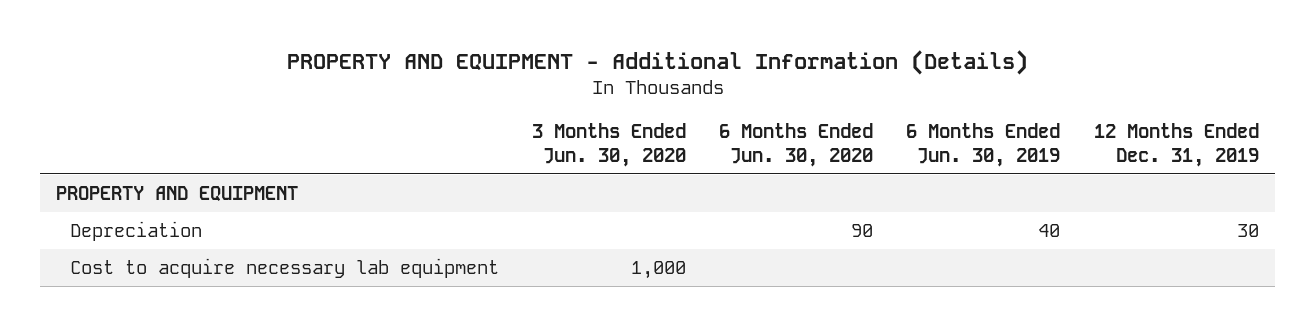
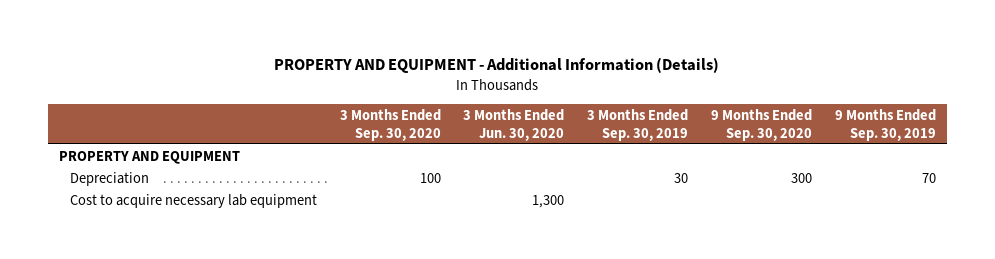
[719,123,874,168] 6 Months Ended Jun. 30, 2020 -> none
[906,123,1061,168] 6 Months Ended Jun. 30, 2019 -> none
[1093,123,1259,168] 12 Months Ended Dec. 31, 2019 -> none
none -> [339,108,441,141] 3 Months Ended Sep. 30, 2020
none -> [587,108,689,141] 3 Months Ended Sep. 30, 2019
none -> [711,108,813,141] 9 Months Ended Sep. 30, 2020
none -> [834,108,936,141] 9 Months Ended Sep. 30, 2019
[630,260,686,279] 1,000 -> [532,194,565,208] 1,300

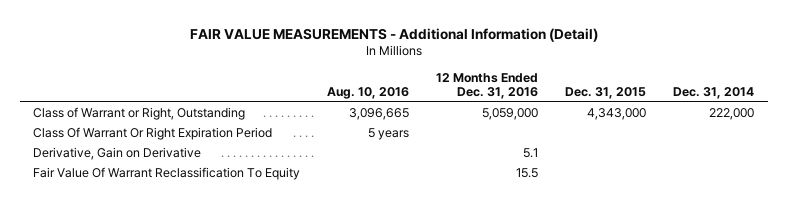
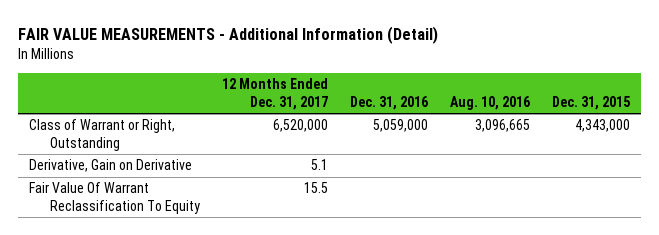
[436,72,539,100] 12 Months Ended Dec. 31, 2016 -> none
[673,87,755,100] Dec. 31, 2014 -> none
none -> [221,78,328,111] 12 Months Ended Dec. 31, 2017
none -> [350,96,429,111] Dec. 31, 2016
[33,127,273,141] Class Of Warrant Or Right Expiration Period -> none

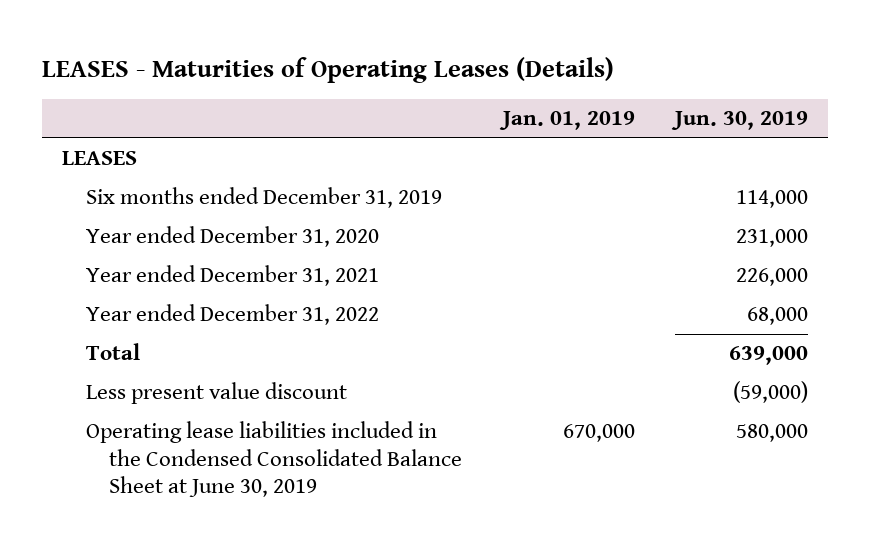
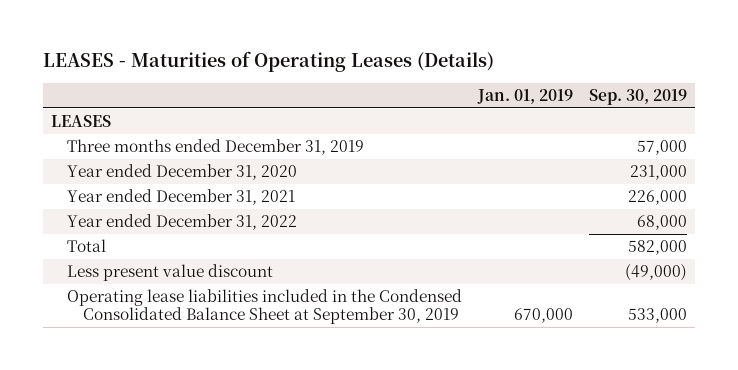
[671,111,809,131] Jun. 30, 2019 -> none
none -> [588,88,687,105] Sep. 30, 2019
[85,187,442,209] Six months ended December 31, 2019 -> [67,139,365,156] Three months ended December 31, 2019
[85,421,463,498] Operating lease liabilities included in the Condensed Consolidated Balance Sheet at June 30, 2019 -> [67,289,463,325] Operating lease liabilities included in the Condensed Consolidated Balance Sheet at September 30, 2019

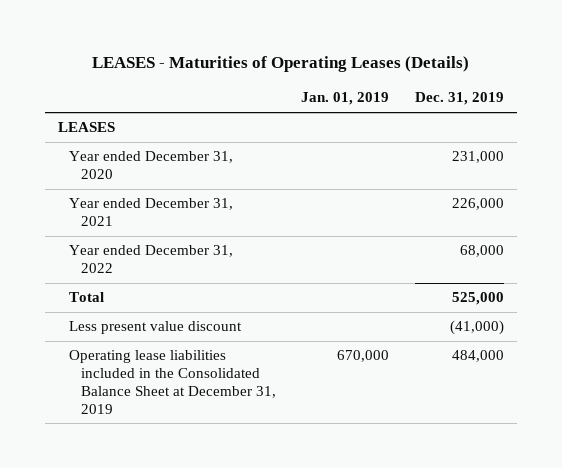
[588,88,687,105] Sep. 30, 2019 -> none
none -> [415,92,505,106] Dec. 31, 2019
[67,139,365,156] Three months ended December 31, 2019 -> none
[67,289,463,325] Operating lease liabilities included in the Condensed Consolidated Balance Sheet at September 30, 2019 -> [69,350,276,414] Operating lease liabilities included in the Consolidated Balance Sheet at December 31, 2019

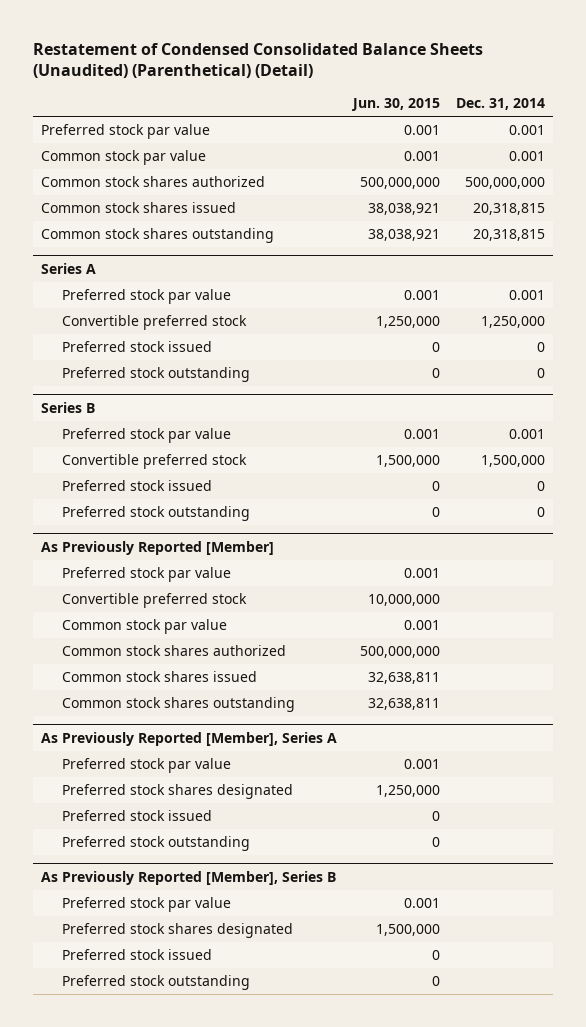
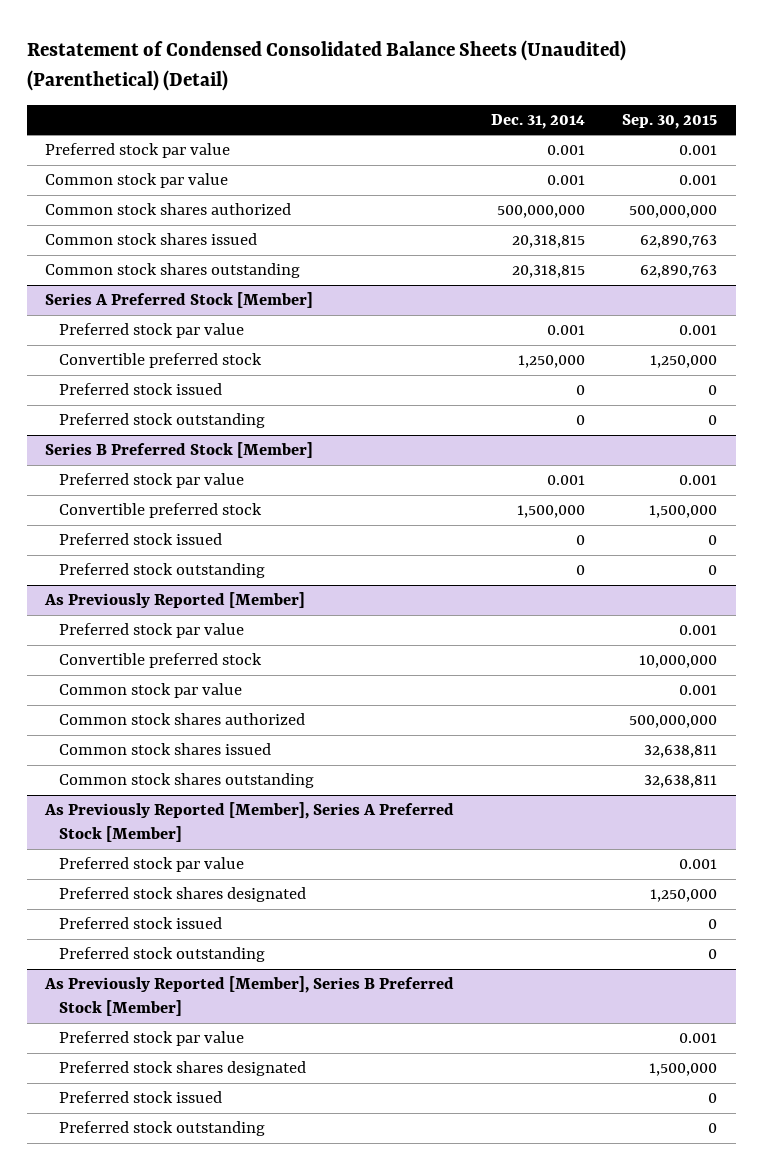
[350,97,440,111] Jun. 30, 2015 -> none
none -> [622,114,718,130] Sep. 30, 2015
[41,262,97,274] Series A -> [45,292,314,309] Series A Preferred Stock [Member]
[41,401,96,413] Series B -> [45,442,314,459] Series B Preferred Stock [Member]
[41,731,338,746] As Previously Reported [Member], Series A -> [44,802,455,843] As Previously Reported [Member], Series A Preferred Stock [Member]
[41,870,337,885] As Previously Reported [Member], Series B -> [44,976,455,1017] As Previously Reported [Member], Series B Preferred Stock [Member]

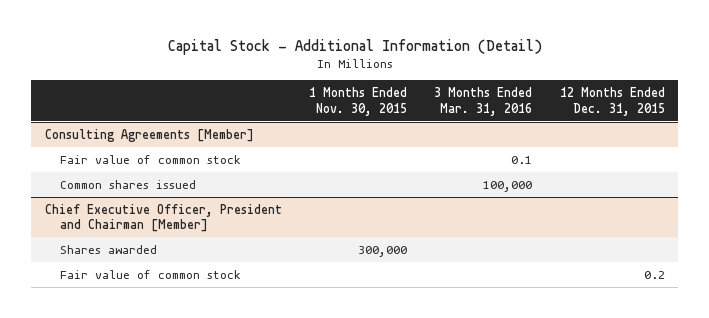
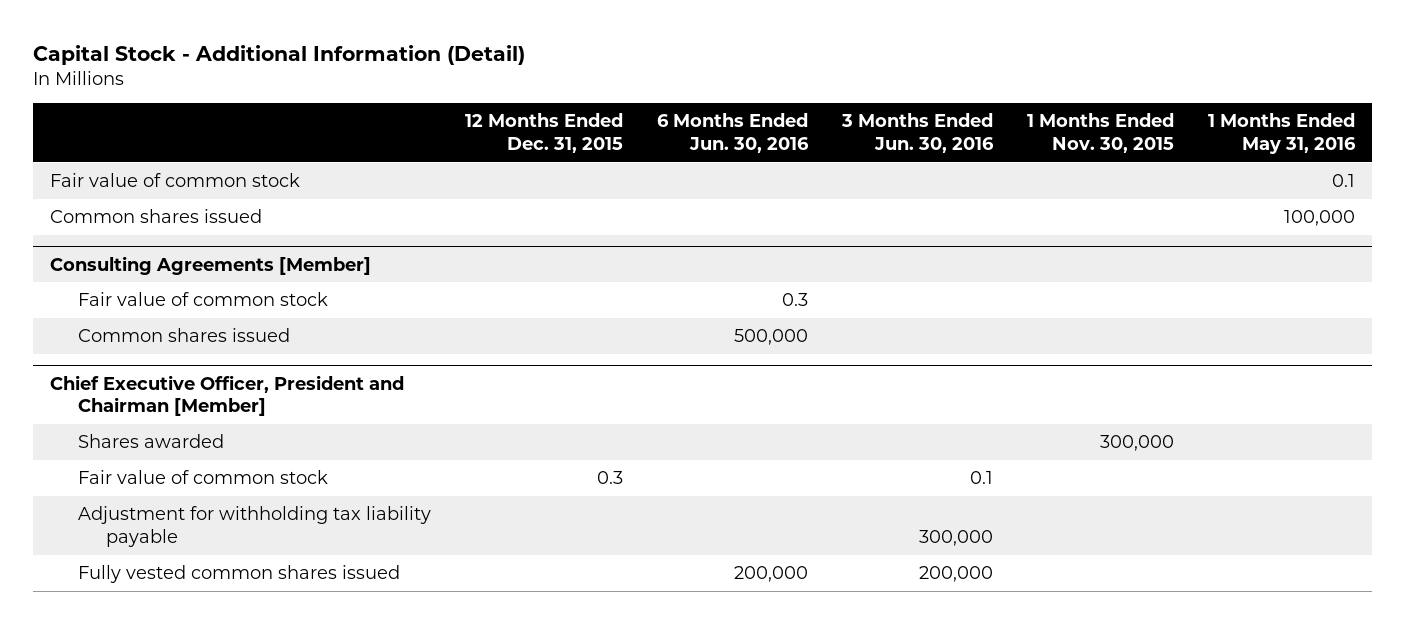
[434,87,533,116] 3 Months Ended Mar. 31, 2016 -> none
none -> [657,113,810,153] 6 Months Ended Jun. 30, 2016
none -> [841,113,995,153] 3 Months Ended Jun. 30, 2016
none -> [1208,113,1357,154] 1 Months Ended May 31, 2016
none -> [49,173,300,188] Fair value of common stock
none -> [49,209,262,224] Common shares issued
[643,270,665,279] 0.2 -> [597,471,624,485] 0.3
none -> [78,506,432,548] Adjustment for withholding tax liability payable
none -> [78,565,401,584] Fully vested common shares issued

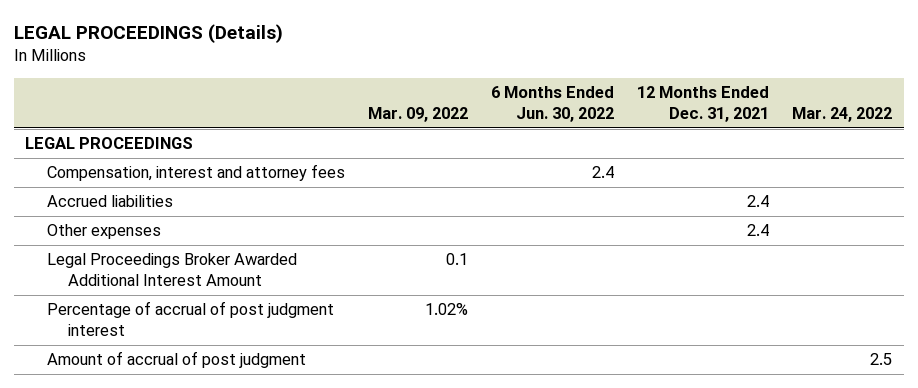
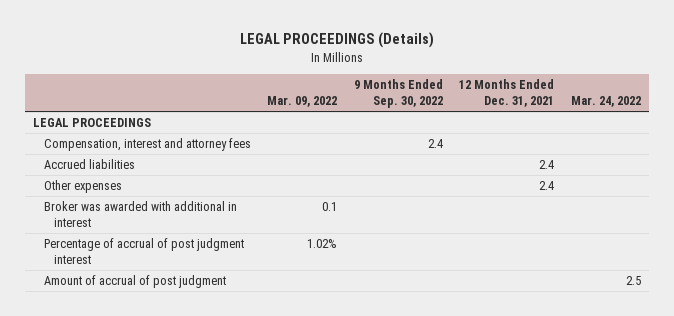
[491,85,615,122] 6 Months Ended Jun. 30, 2022 -> none
none -> [353,79,443,109] 9 Months Ended Sep. 30, 2022
[46,253,297,287] Legal Proceedings Broker Awarded Additional Interest Amount -> [43,200,237,228] Broker was awarded with additional in interest

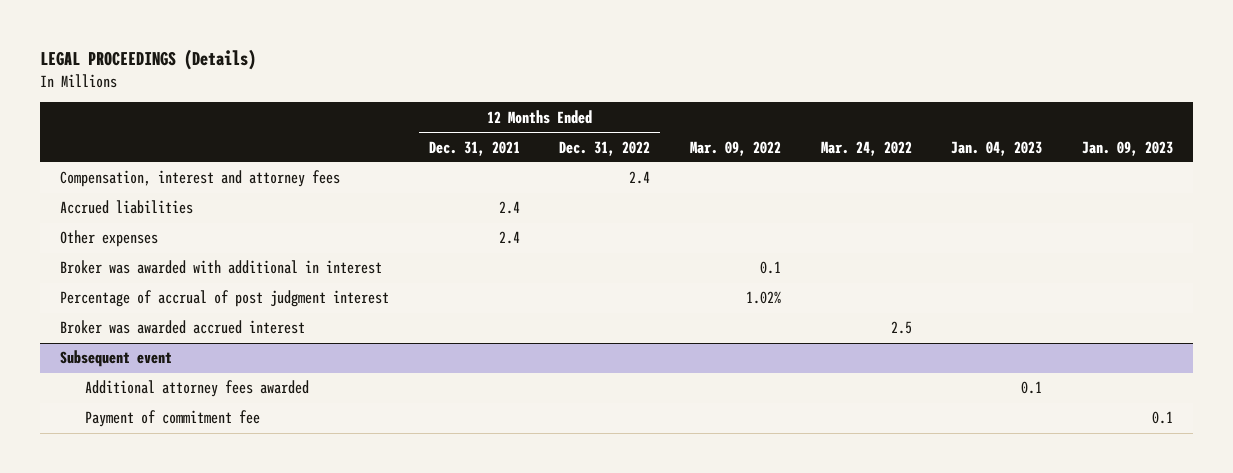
[353,79,443,109] 9 Months Ended Sep. 30, 2022 -> none
none -> [559,140,651,156] Dec. 31, 2022
none -> [951,140,1043,156] Jan. 04, 2023
none -> [1082,140,1174,156] Jan. 09, 2023
[32,117,151,127] LEGAL PROCEEDINGS -> none
[43,274,226,288] Amount of accrual of post judgment -> none
none -> [60,320,306,335] Broker was awarded accrued interest
none -> [60,350,173,368] Subsequent event
none -> [84,380,309,398] Additional attorney fees awarded
none -> [84,410,260,428] Payment of commitment fee

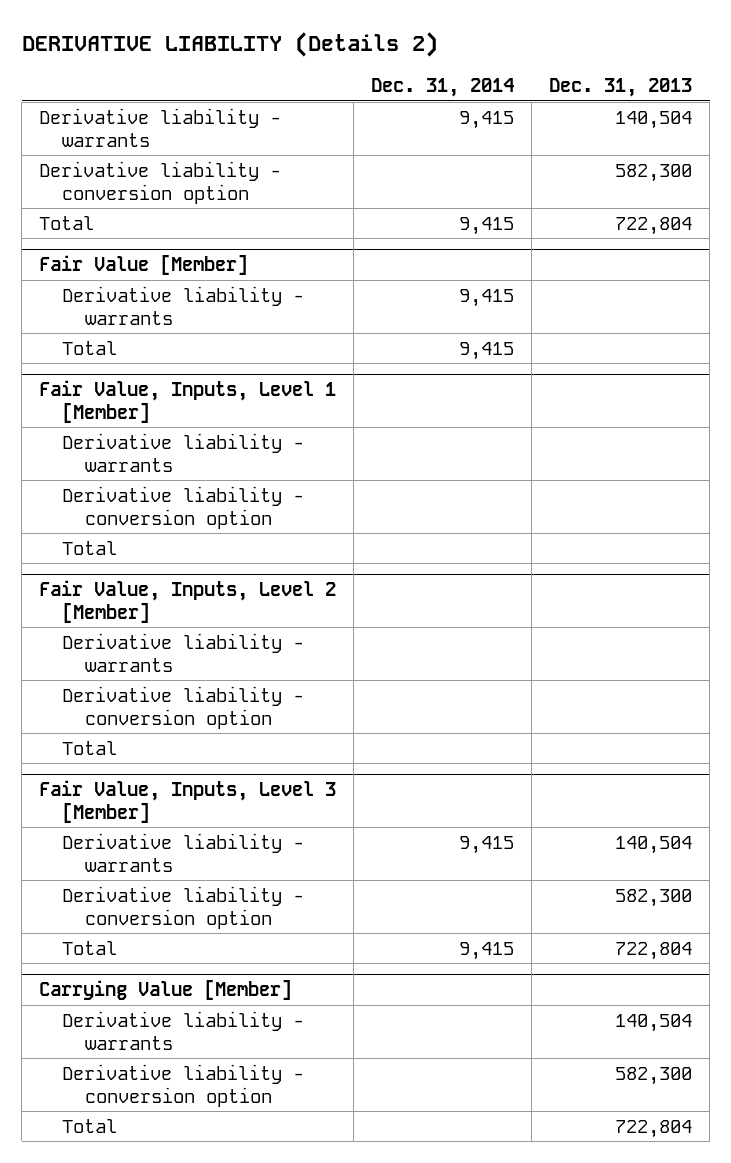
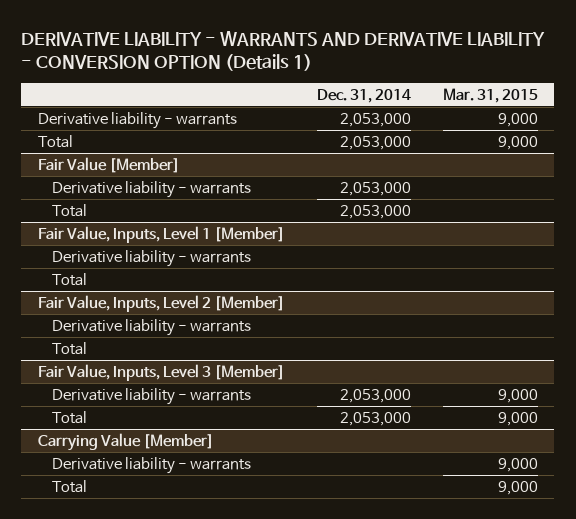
[21,32,438,58] DERIVATIVE LIABILITY (Details 2) -> [21,30,546,72] DERIVATIVE LIABILITY - WARRANTS AND DERIVATIVE LIABILITY - CONVERSION OPTION (Details 1)
[549,78,693,98] Dec. 31, 2013 -> none
none -> [443,87,539,103] Mar. 31, 2015
[39,160,282,204] Derivative liability - conversion option -> none
[459,110,515,129] 9,415 -> [339,112,411,127] 2,053,000
[459,216,515,235] 9,415 -> [339,135,411,150] 2,053,000
[459,288,515,307] 9,415 -> [339,181,411,196] 2,053,000
[459,341,515,360] 9,415 -> [339,204,411,219] 2,053,000
[61,485,304,529] Derivative liability - conversion option -> none
[61,685,304,729] Derivative liability - conversion option -> none
[61,885,304,929] Derivative liability - conversion option -> none
[459,835,515,854] 9,415 -> [339,388,411,403] 2,053,000
[459,941,515,960] 9,415 -> [339,411,411,426] 2,053,000
[61,1063,304,1107] Derivative liability - conversion option -> none

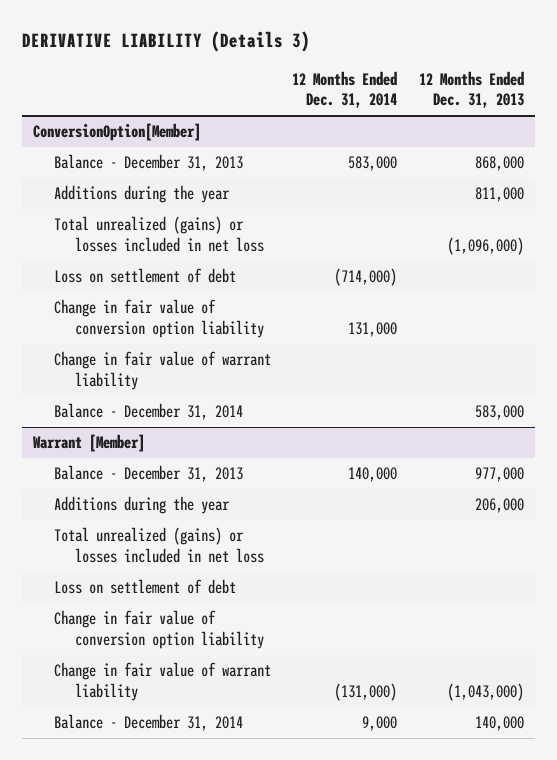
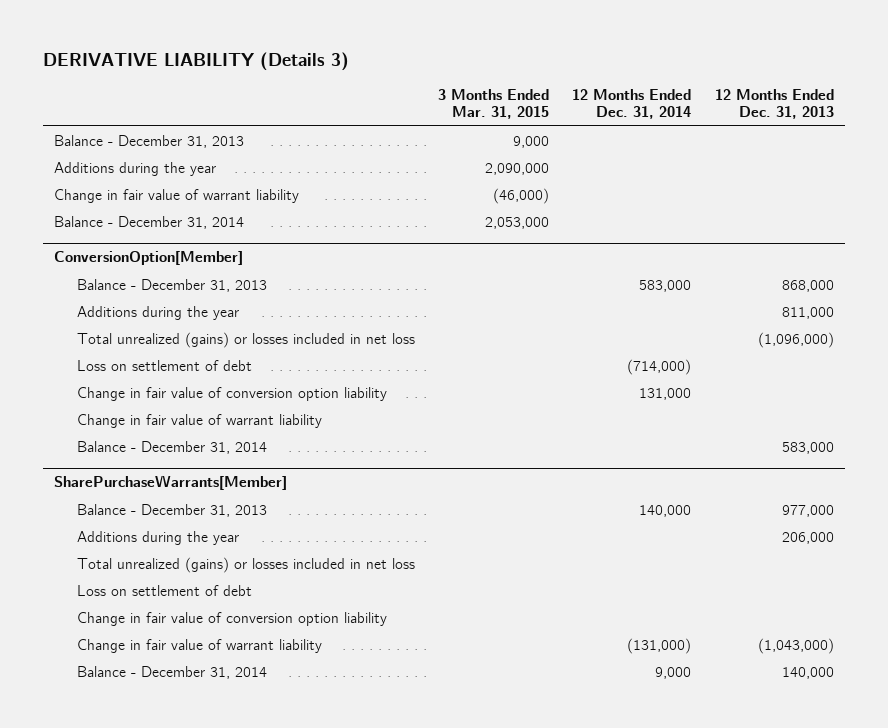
none -> [438,88,550,120] 3 Months Ended Mar. 31, 2015
none -> [54,134,245,148] Balance - December 31, 2013
none -> [54,161,217,176] Additions during the year
none -> [54,188,300,203] Change in fair value of warrant liability
none -> [54,215,245,229] Balance - December 31, 2014
[32,434,145,453] Warrant [Member] -> [54,475,288,491] SharePurchaseWarrants[Member]

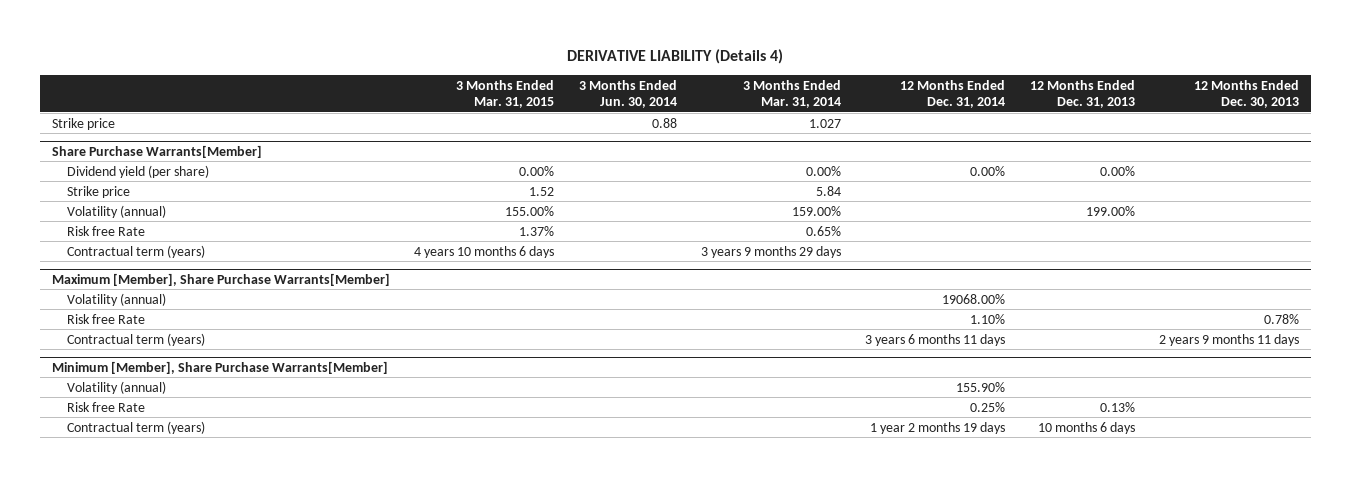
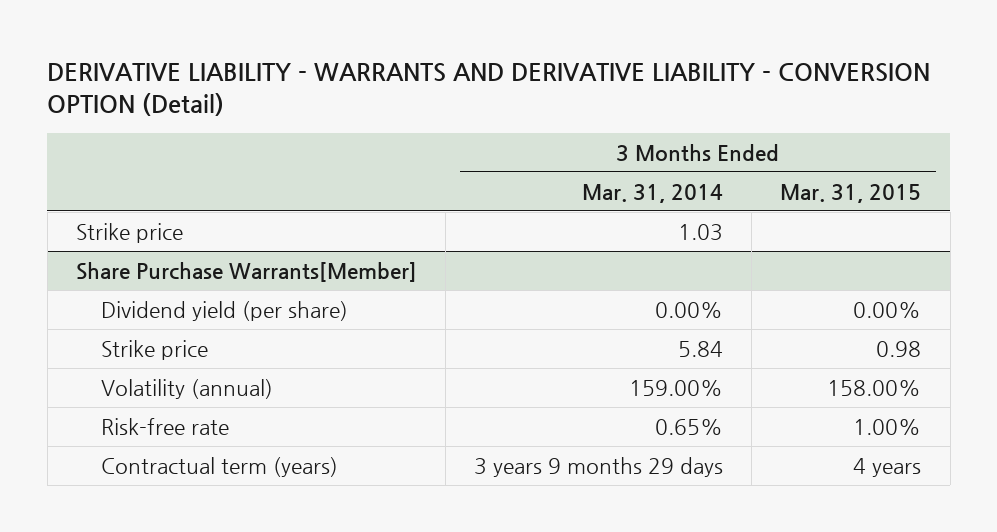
[567,49,784,65] DERIVATIVE LIABILITY (Details 4) -> [47,62,931,116] DERIVATIVE LIABILITY - WARRANTS AND DERIVATIVE LIABILITY - CONVERSION OPTION (Detail)
[578,79,677,109] 3 Months Ended Jun. 30, 2014 -> none
[900,79,1006,109] 12 Months Ended Dec. 31, 2014 -> none
[1029,79,1135,109] 12 Months Ended Dec. 31, 2013 -> none
[1193,79,1299,109] 12 Months Ended Dec. 30, 2013 -> none
[808,118,841,128] 1.027 -> [678,223,724,241] 1.03
[51,272,390,286] Maximum [Member], Share Purchase Warrants[Member] -> none
[67,292,167,306] Volatility (annual) -> none
[67,313,146,324] Risk free Rate -> none
[67,332,206,346] Contractual term (years) -> none
[51,360,388,374] Minimum [Member], Share Purchase Warrants[Member] -> none
[67,380,167,394] Volatility (annual) -> none
[67,401,146,412] Risk free Rate -> none
[67,420,206,434] Contractual term (years) -> none
[529,186,555,196] 1.52 -> [876,340,922,357] 0.98
[505,205,555,216] 155.00% -> [827,379,922,396] 158.00%
[67,225,146,236] Risk free Rate -> [100,417,229,435] Risk-free rate
[519,225,555,236] 1.37% -> [853,418,922,435] 1.00%
[414,245,555,258] 4 years 10 months 6 days -> [853,457,922,477] 4 years

